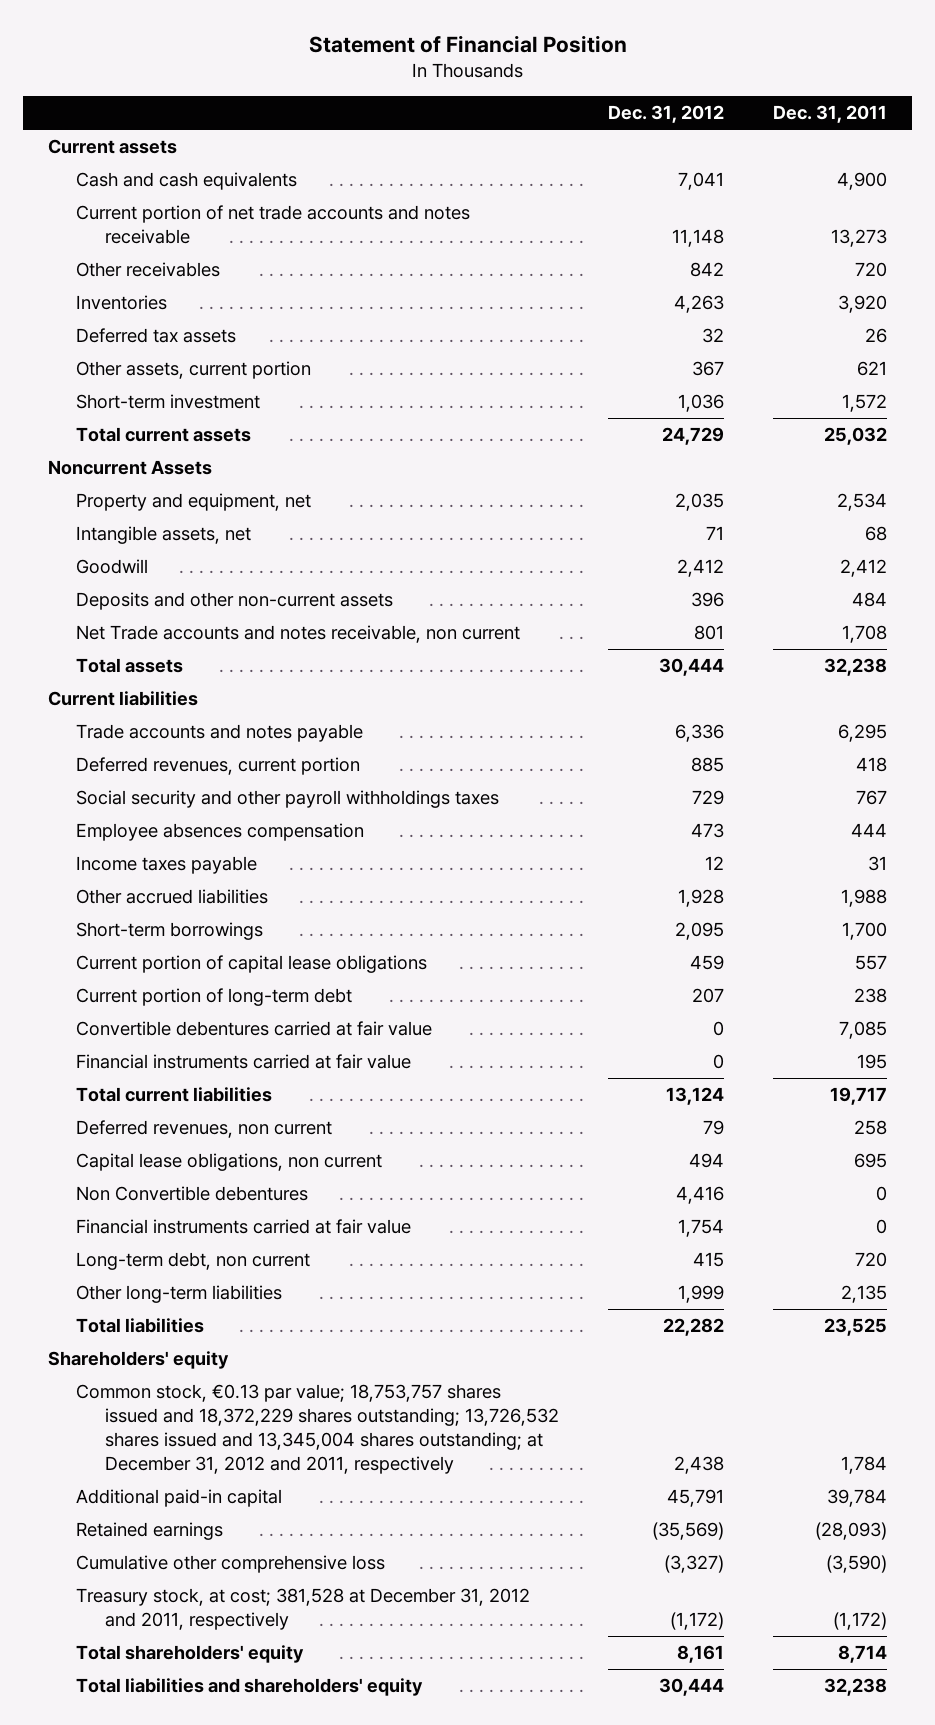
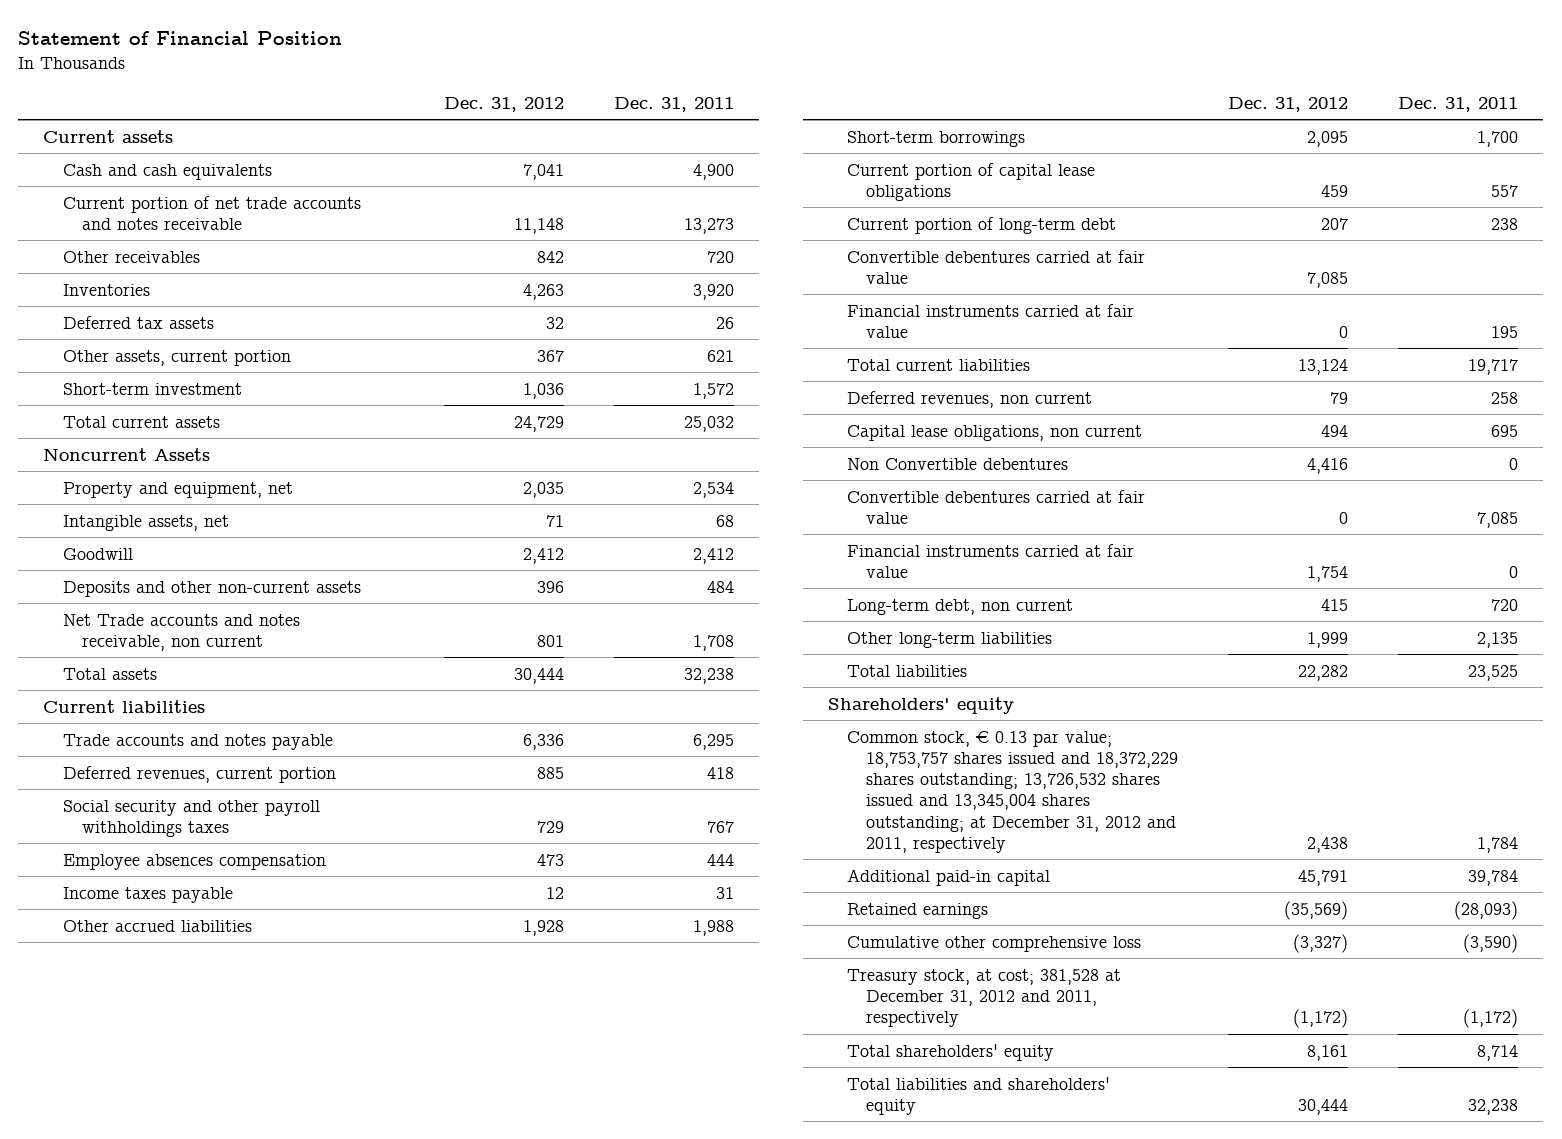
none -> [846,249,1145,284] Convertible debentures carried at fair value
[76,1021,433,1037] Convertible debentures carried at fair value -> [846,489,1145,524] Convertible debentures carried at fair value
[76,1384,559,1475] Common stock, €0.13 par value; 18,753,757 shares issued and 18,372,229 shares outstanding; 13,726,532 shares issued and 13,345,004 shares outstanding; at December 31, 2012 and 2011, respectively -> [846,730,1179,853] Common stock, € 0.13 par value; 18,753,757 shares issued and 18,372,229 shares outstanding; 13,726,532 shares issued and 13,345,004 shares outstanding; at December 31, 2012 and 2011, respectively

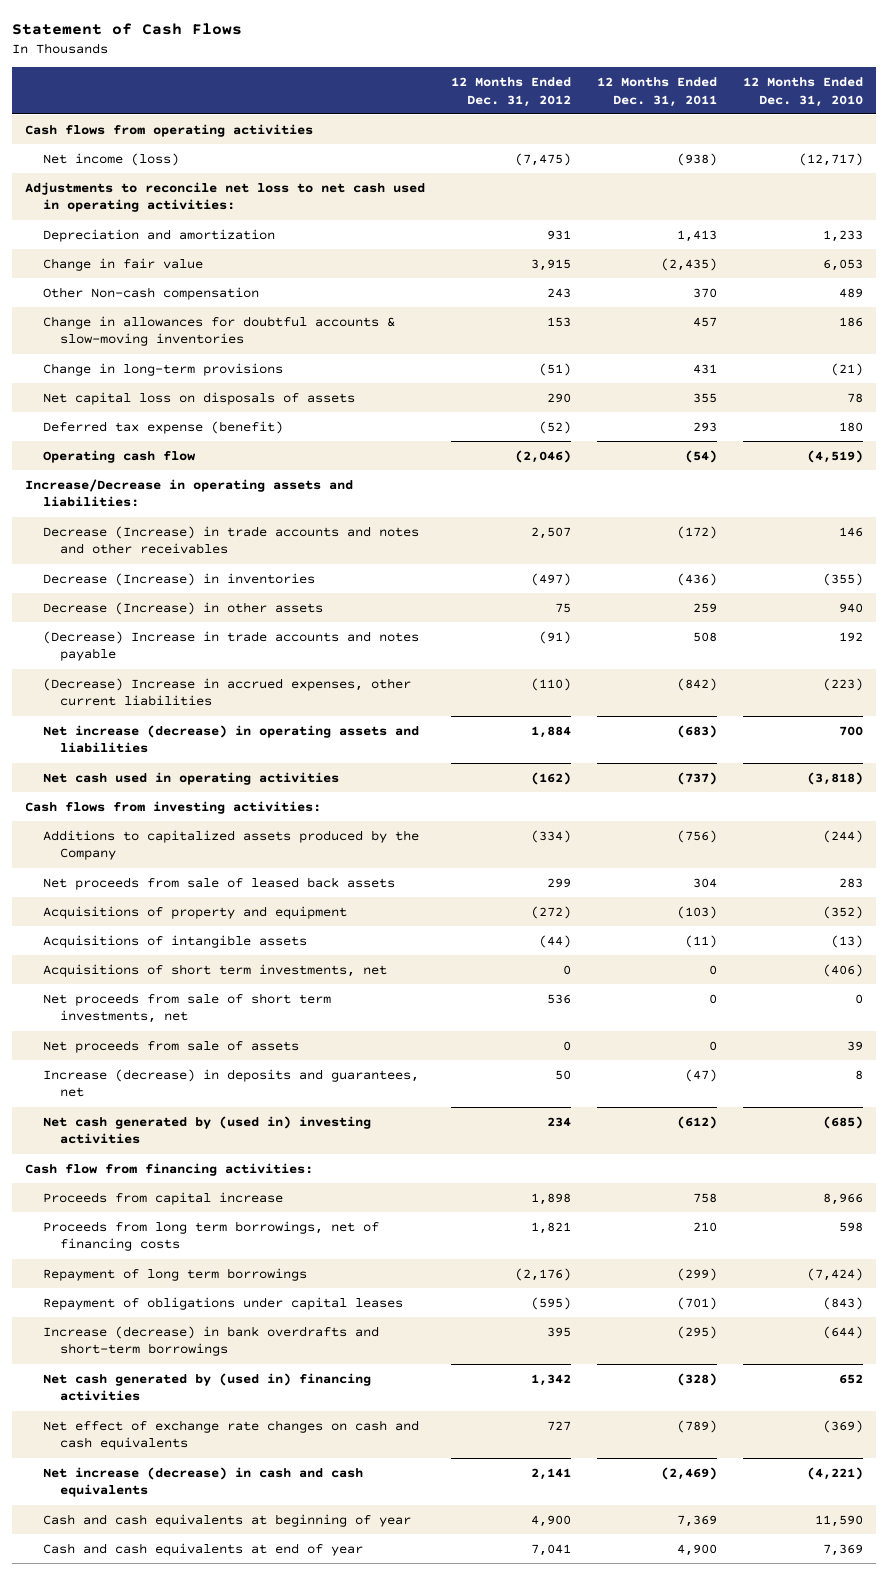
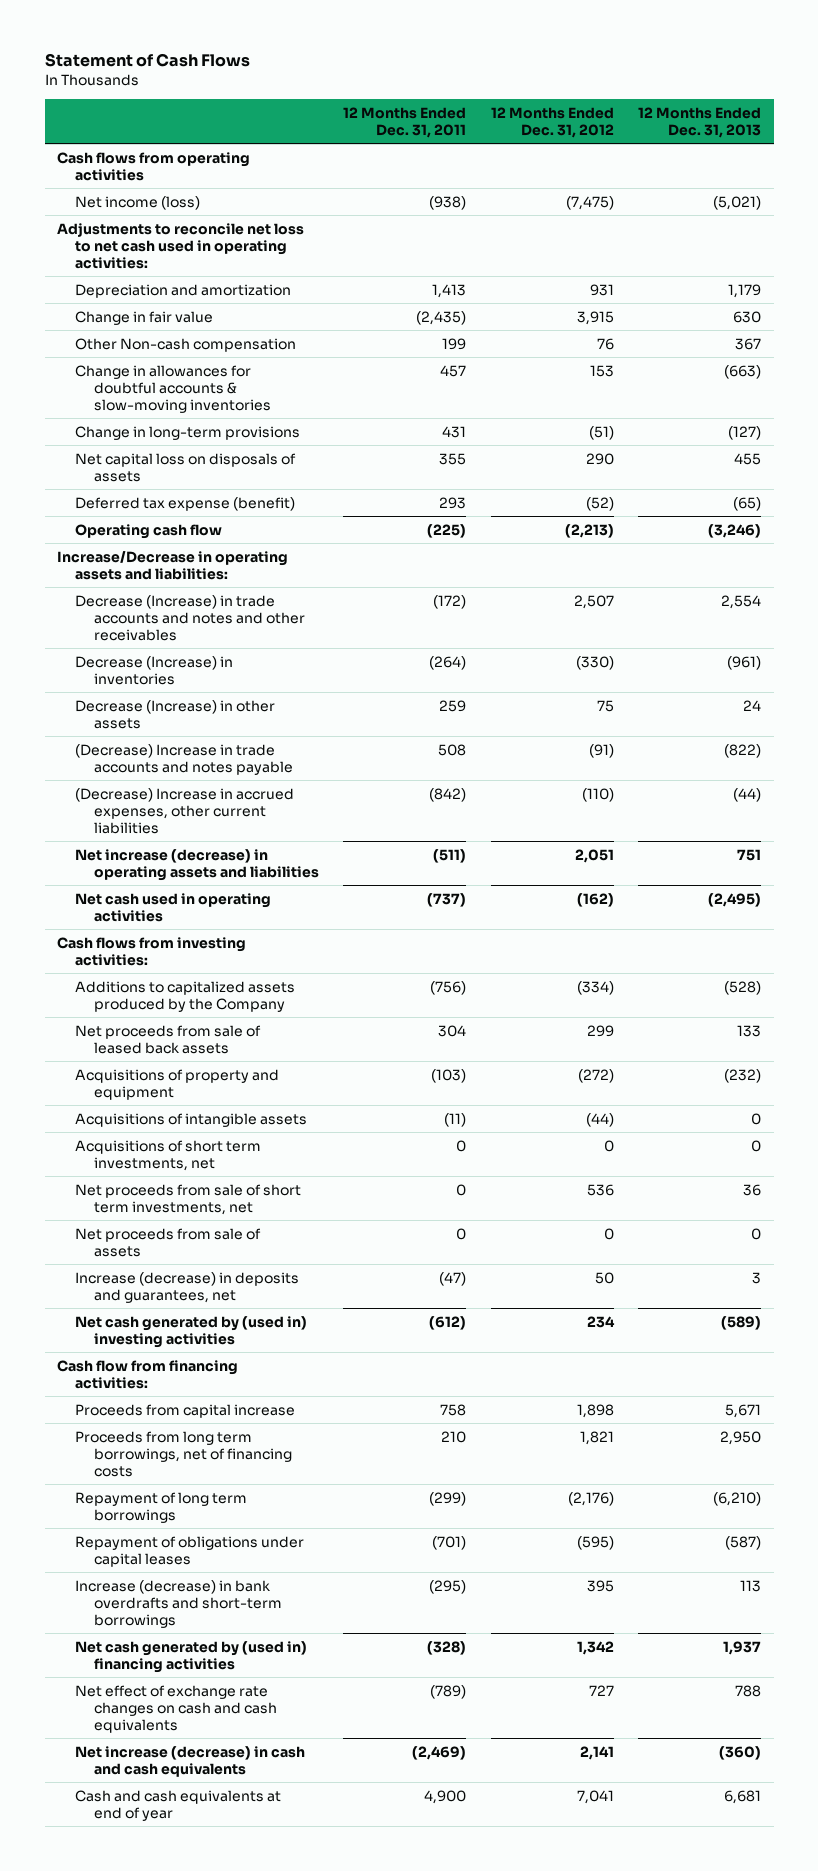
[742,76,863,107] 12 Months Ended Dec. 31, 2010 -> none
none -> [638,106,762,138] 12 Months Ended Dec. 31, 2013
[546,287,571,298] 243 -> [596,337,614,350] 76
[692,287,717,298] 370 -> [442,337,467,350] 199
[514,449,571,463] (2,046) -> [564,523,614,538] (2,213)
[684,449,717,463] (54) -> [427,523,467,538] (225)
[530,572,571,586] (497) -> [575,655,614,670] (330)
[676,572,717,586] (436) -> [429,655,467,670] (264)
[530,725,571,738] 1,884 -> [574,848,614,863] 2,051
[676,724,717,738] (683) -> [433,848,467,863] (511)
[42,1513,411,1527] Cash and cash equivalents at beginning of year -> none

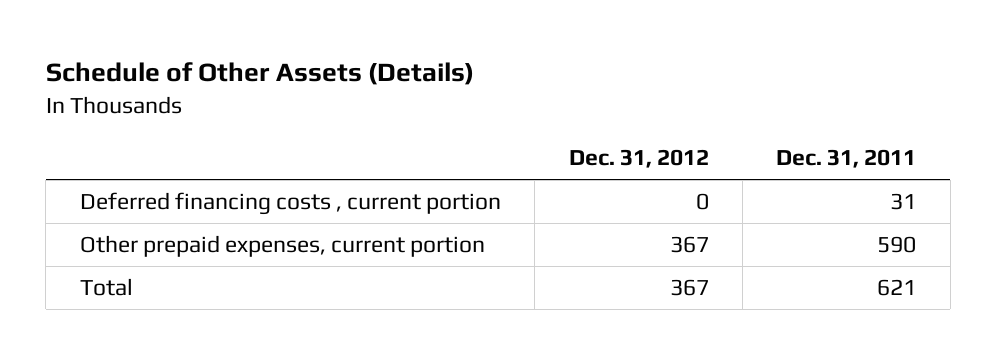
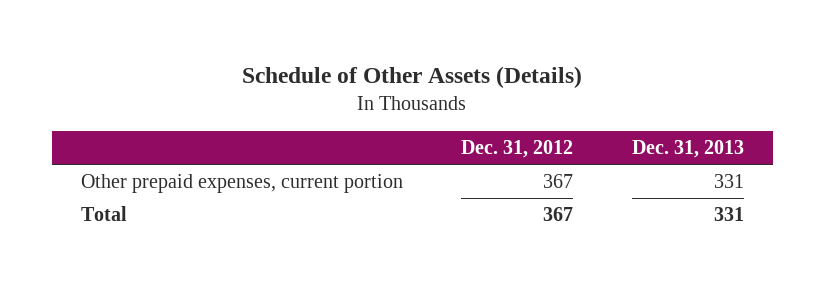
[776,148,917,168] Dec. 31, 2011 -> none
none -> [631,139,744,158] Dec. 31, 2013
[79,192,501,216] Deferred financing costs , current portion -> none

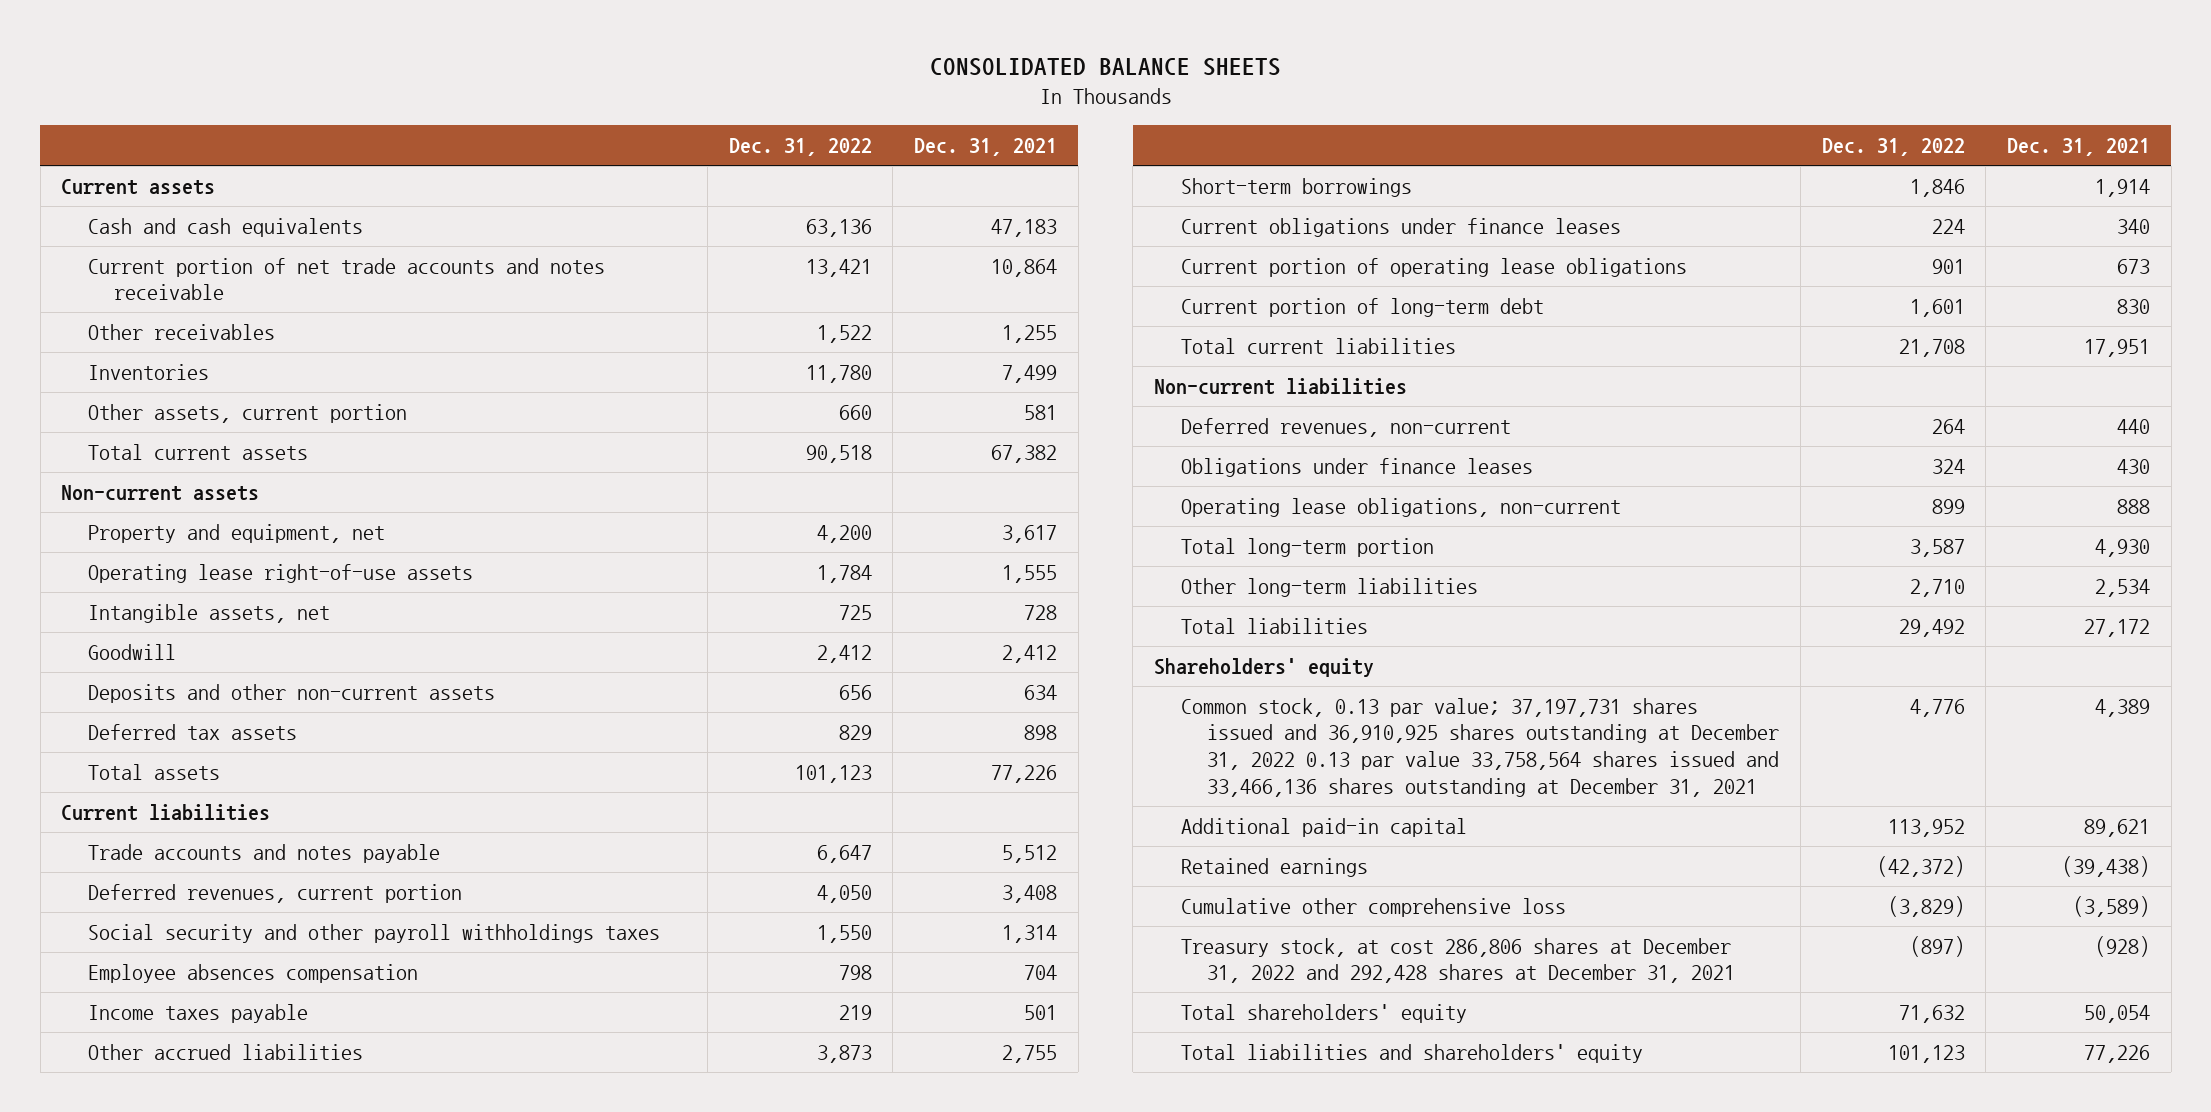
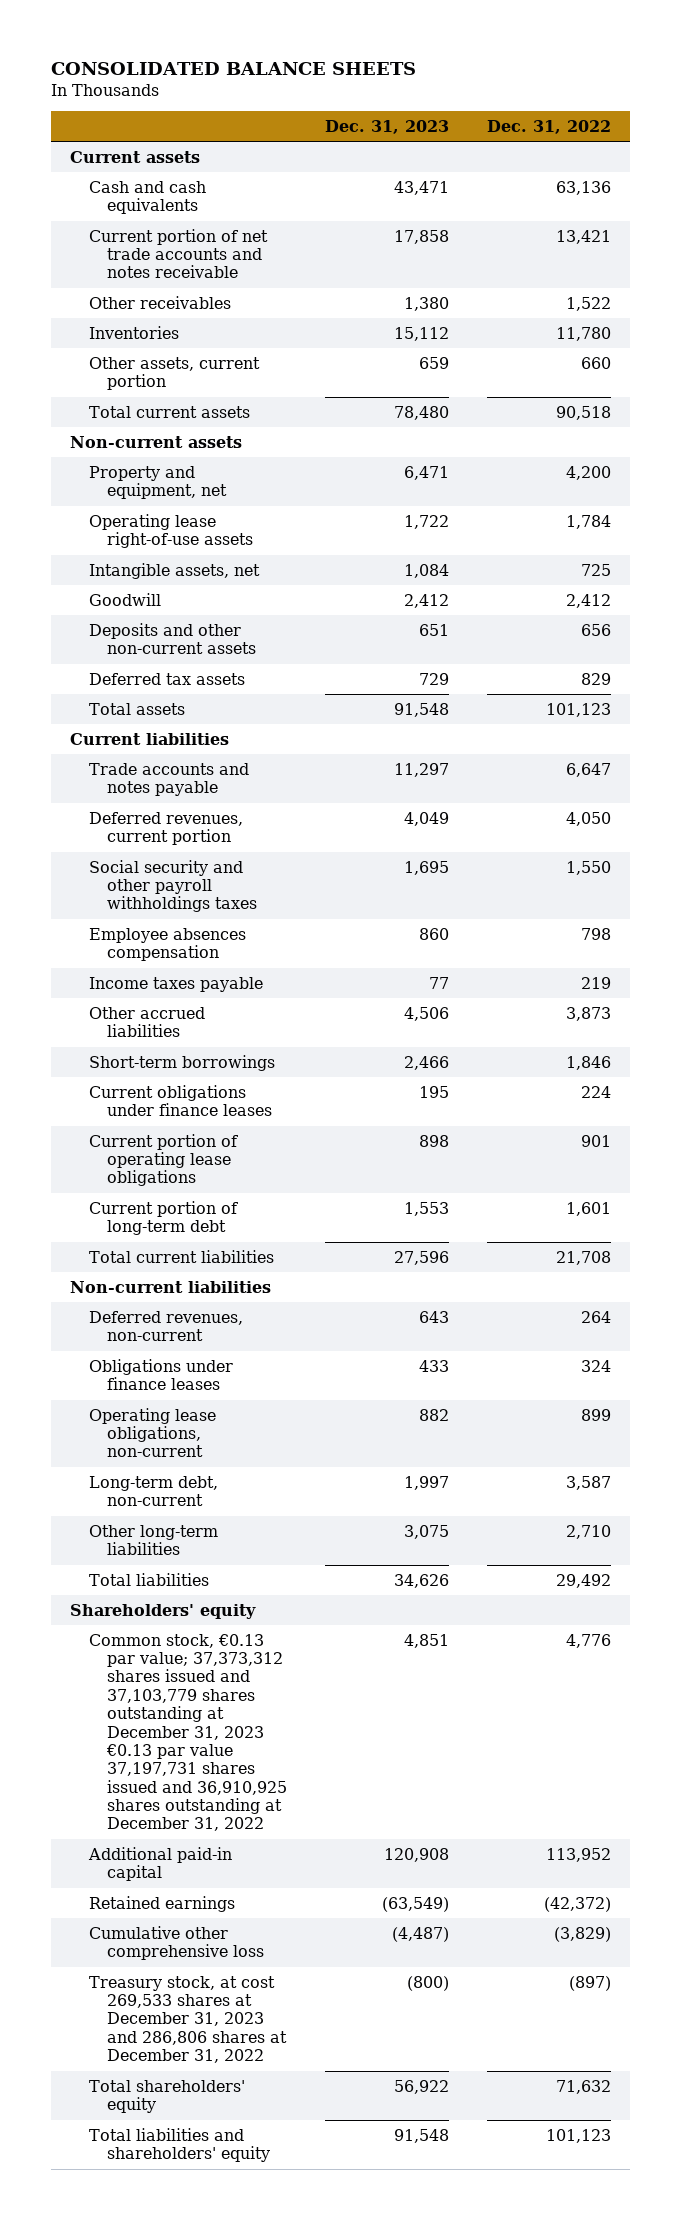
[914,138,1058,157] Dec. 31, 2021 -> none
none -> [325,119,450,134] Dec. 31, 2023
[1180,537,1434,557] Total long-term portion -> [88,1475,218,1507] Long-term debt, non-current
[1180,697,1780,797] Common stock, 0.13 par value; 37,197,731 shares issued and 36,910,925 shares outstanding at December 31, 2022 0.13 par value 33,758,564 shares issued and 33,466,136 shares outstanding at December 31, 2021 -> [88,1633,288,1832] Common stock, €0.13 par value; 37,373,312 shares issued and 37,103,779 shares outstanding at December 31, 2023 €0.13 par value 37,197,731 shares issued and 36,910,925 shares outstanding at December 31, 2022
[1180,937,1736,984] Treasury stock, at cost 286,806 shares at December 31, 2022 and 292,428 shares at December 31, 2021 -> [88,1975,288,2064] Treasury stock, at cost 269,533 shares at December 31, 2023 and 286,806 shares at December 31, 2022

